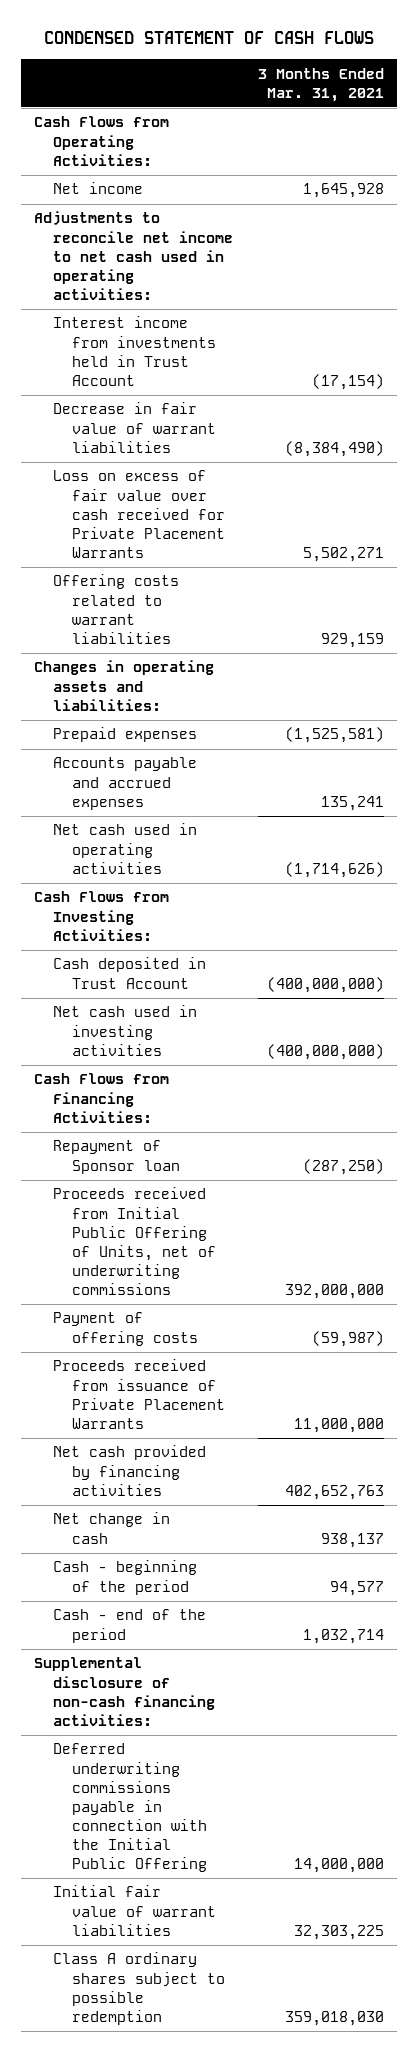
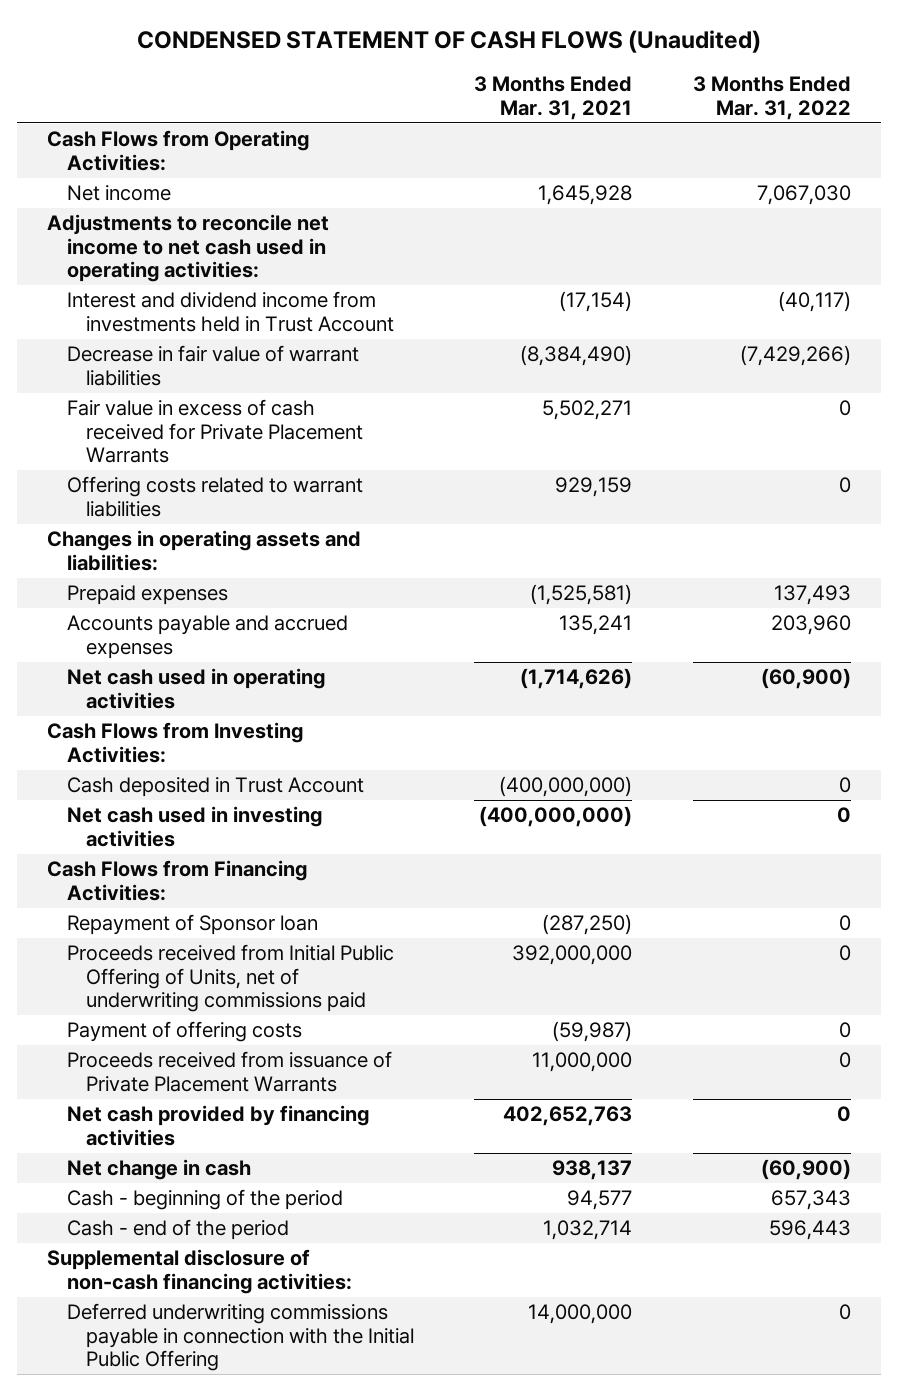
[43,31,374,45] CONDENSED STATEMENT OF CASH FLOWS -> [136,30,761,54] CONDENSED STATEMENT OF CASH FLOWS (Unaudited)
none -> [692,76,851,120] 3 Months Ended Mar. 31, 2022
[52,316,216,386] Interest income from investments held in Trust Account -> [66,291,394,332] Interest and dividend income from investments held in Trust Account
[52,470,225,558] Loss on excess of fair value over cash received for Private Placement Warrants -> [66,399,363,464] Fair value in excess of cash received for Private Placement Warrants
[52,1187,216,1295] Proceeds received from Initial Public Offering of Units, net of underwriting commissions -> [66,944,394,1013] Proceeds received from Initial Public Offering of Units, net of underwriting commissions paid
[52,1885,216,1936] Initial fair value of warrant liabilities -> none
[52,1952,225,2025] Class A ordinary shares subject to possible redemption -> none

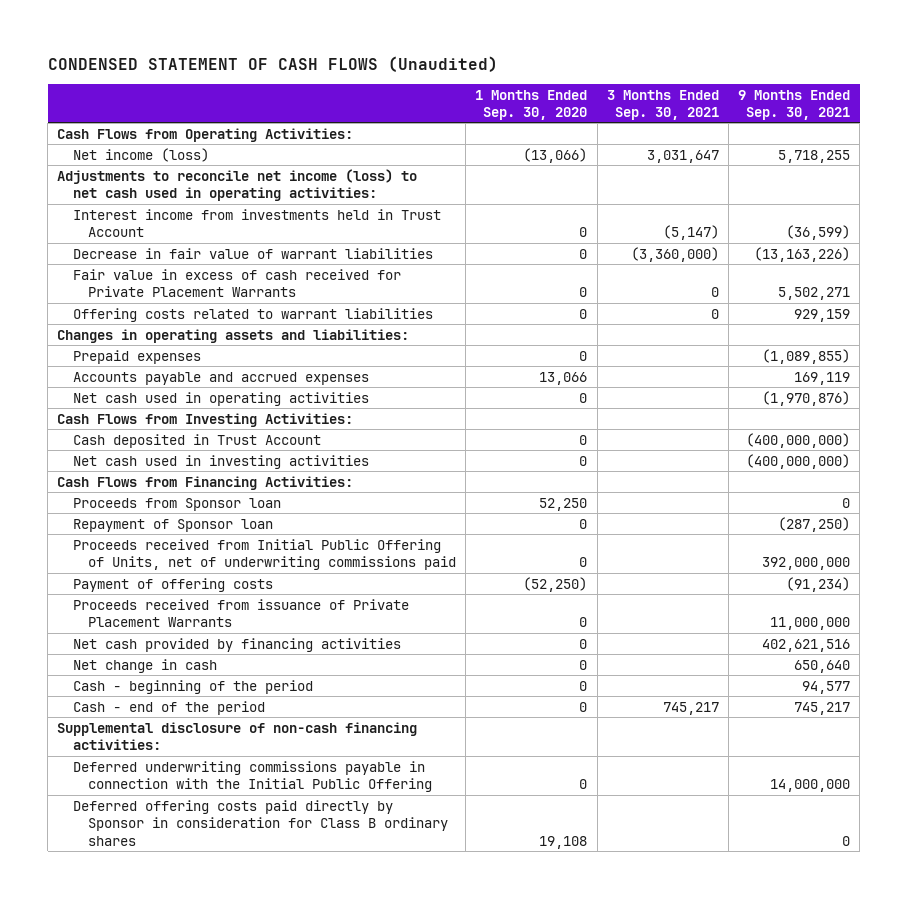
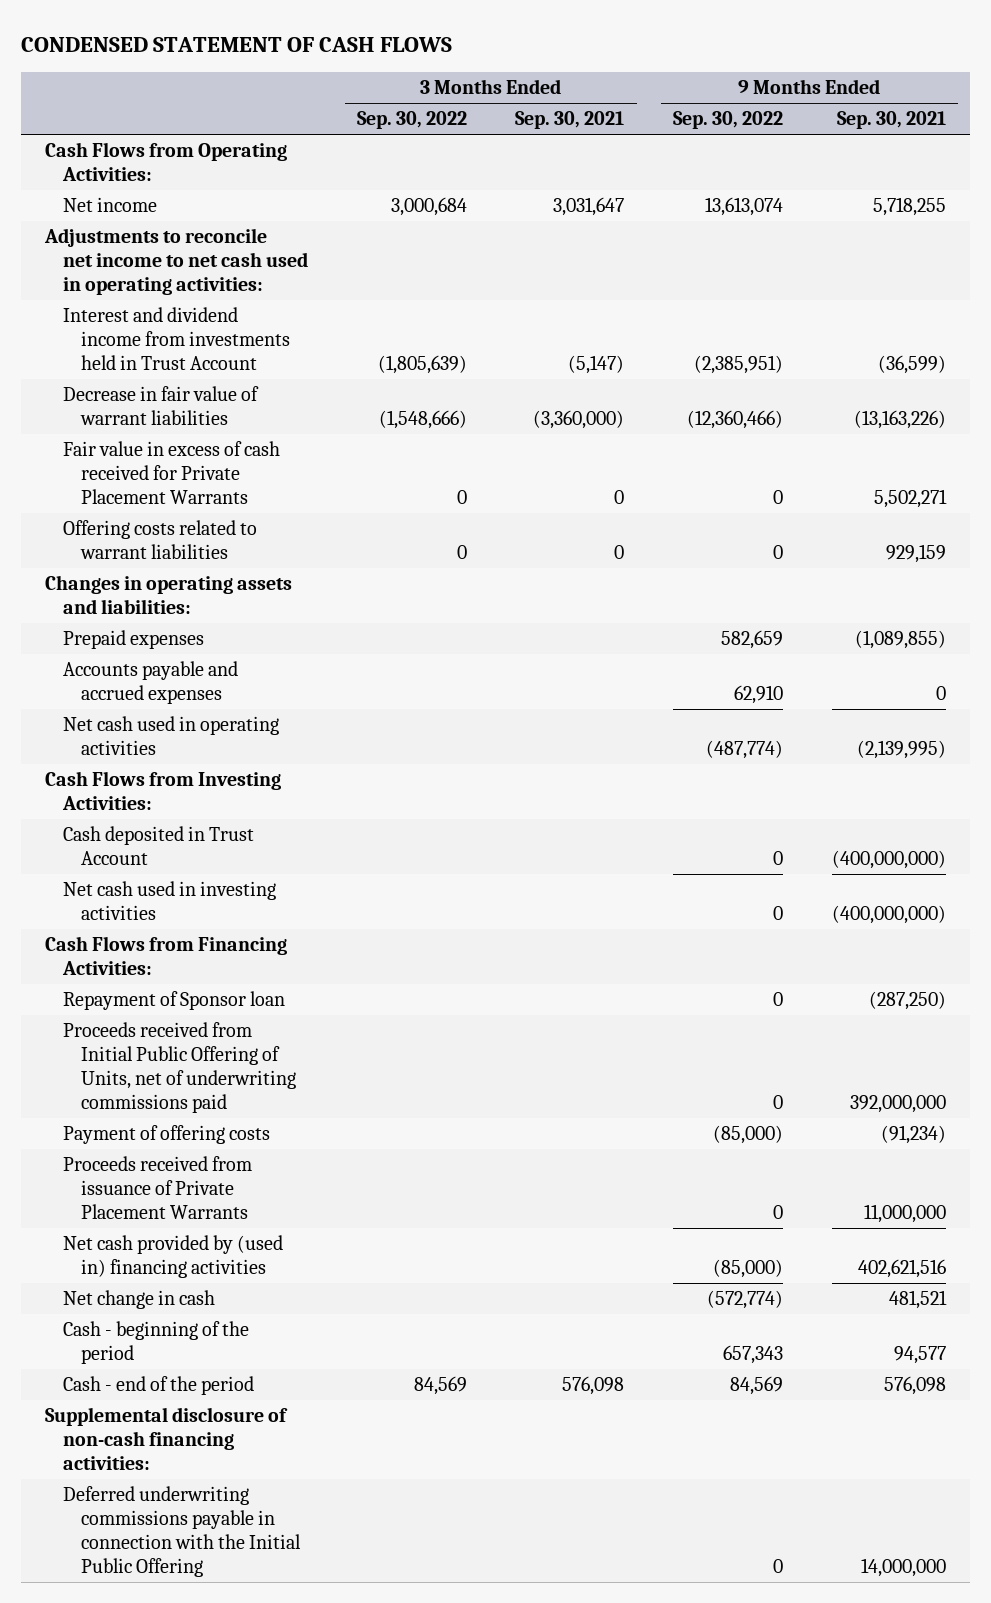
[47,55,498,72] CONDENSED STATEMENT OF CASH FLOWS (Unaudited) -> [21,36,453,52] CONDENSED STATEMENT OF CASH FLOWS
[475,89,588,120] 1 Months Ended Sep. 30, 2020 -> none
none -> [356,111,467,130] Sep. 30, 2022
none -> [673,111,784,130] Sep. 30, 2022
[72,147,209,162] Net income (loss) -> [63,197,158,213] Net income
[57,168,418,202] Adjustments to reconcile net income (loss) to net cash used in operating activities: -> [44,228,309,296] Adjustments to reconcile net income to net cash used in operating activities:
[72,208,441,238] Interest income from investments held in Trust Account -> [63,307,291,371] Interest and dividend income from investments held in Trust Account
[794,371,851,385] 169,119 -> [935,686,946,701] 0
[762,390,851,406] (1,970,876) -> [856,740,946,760] (2,139,995)
[72,497,281,511] Proceeds from Sponsor loan -> none
[72,637,401,652] Net cash provided by financing activities -> [63,1235,284,1279] Net cash provided by (used in) financing activities
[794,659,851,673] 650,640 -> [888,1290,947,1310] 481,521
[662,701,719,715] 745,217 -> [562,1376,625,1396] 576,098
[794,701,851,715] 745,217 -> [883,1376,946,1396] 576,098
[72,799,449,846] Deferred offering costs paid directly by Sponsor in consideration for Class B ordinary shares -> none

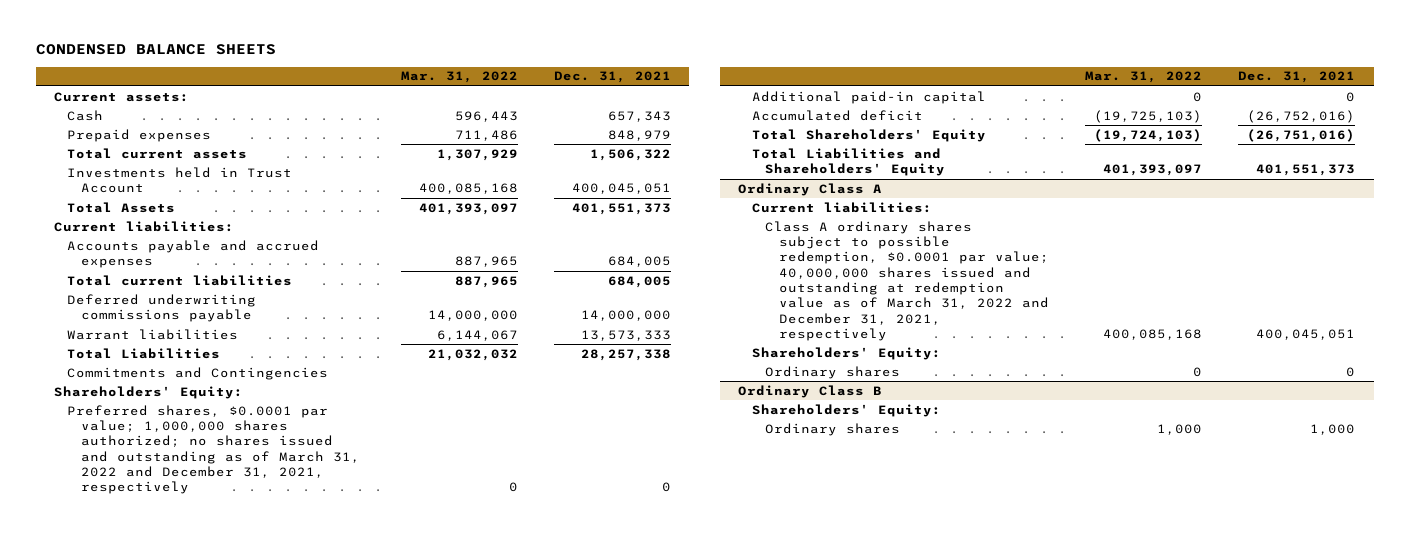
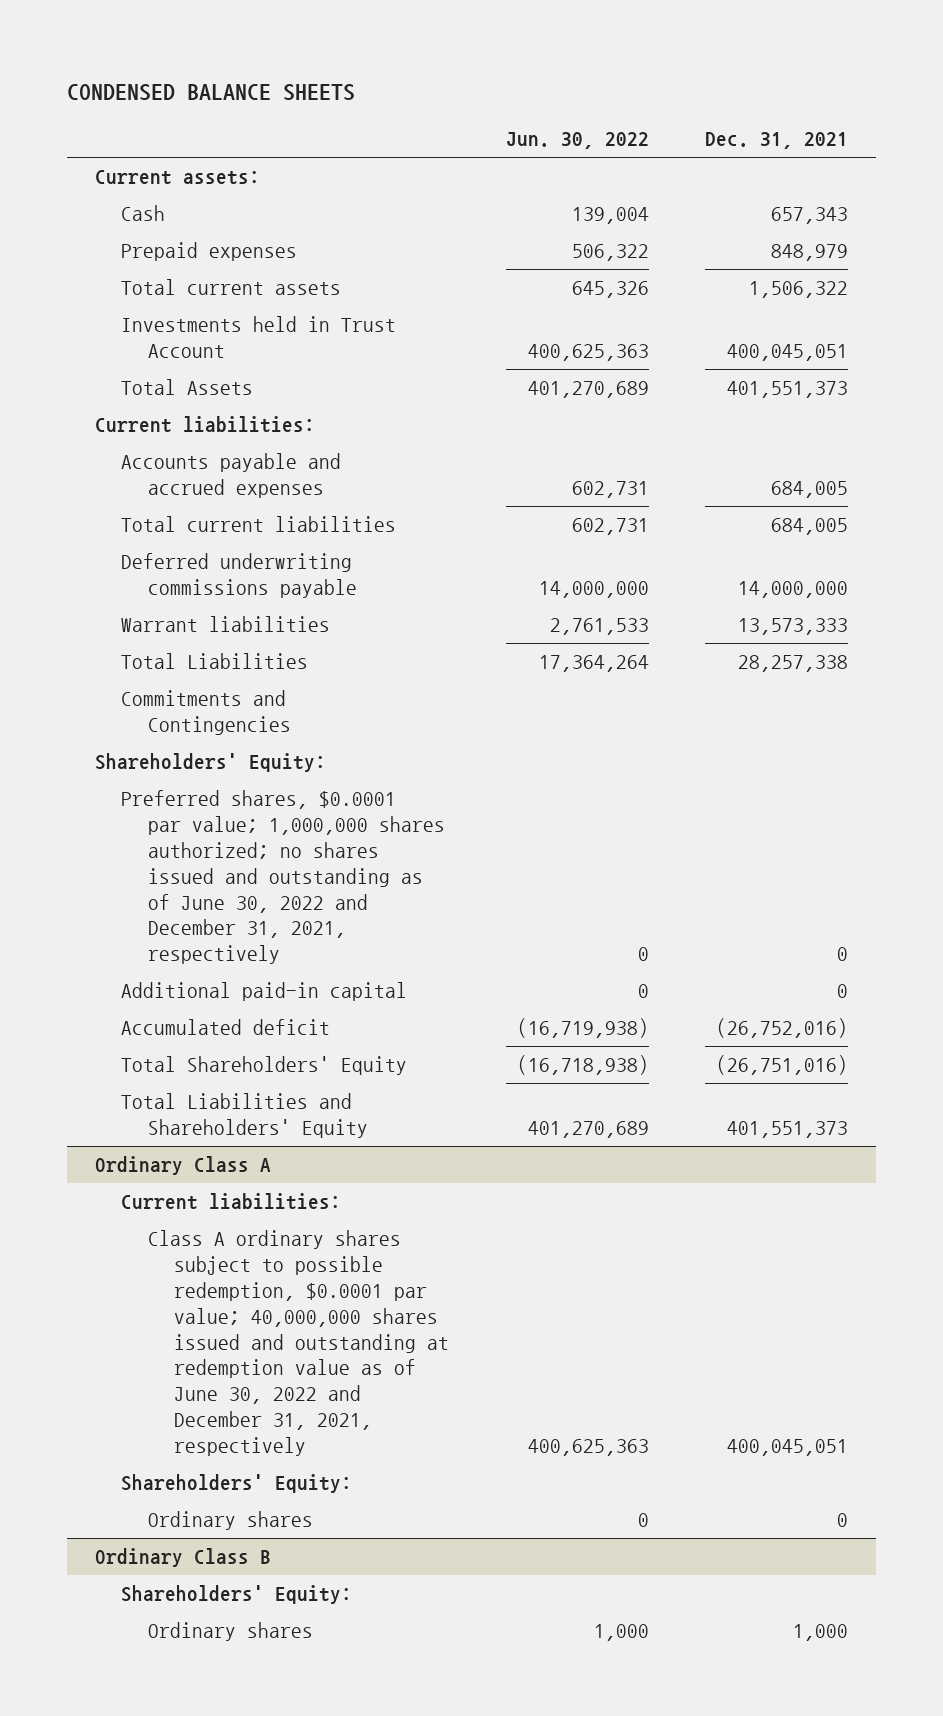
[400,71,518,84] Mar. 31, 2022 -> none
none -> [505,132,649,150] Jun. 30, 2022
[67,404,361,495] Preferred shares, $0.0001 par value; 1,000,000 shares authorized; no shares issued and outstanding as of March 31, 2022 and December 31, 2021, respectively -> [121,790,445,965] Preferred shares, $0.0001 par value; 1,000,000 shares authorized; no shares issued and outstanding as of June 30, 2022 and December 31, 2021, respectively
[765,220,1049,341] Class A ordinary shares subject to possible redemption, $0.0001 par value; 40,000,000 shares issued and outstanding at redemption value as of March 31, 2022 and December 31, 2021, respectively -> [147,1230,449,1456] Class A ordinary shares subject to possible redemption, $0.0001 par value; 40,000,000 shares issued and outstanding at redemption value as of June 30, 2022 and December 31, 2021, respectively

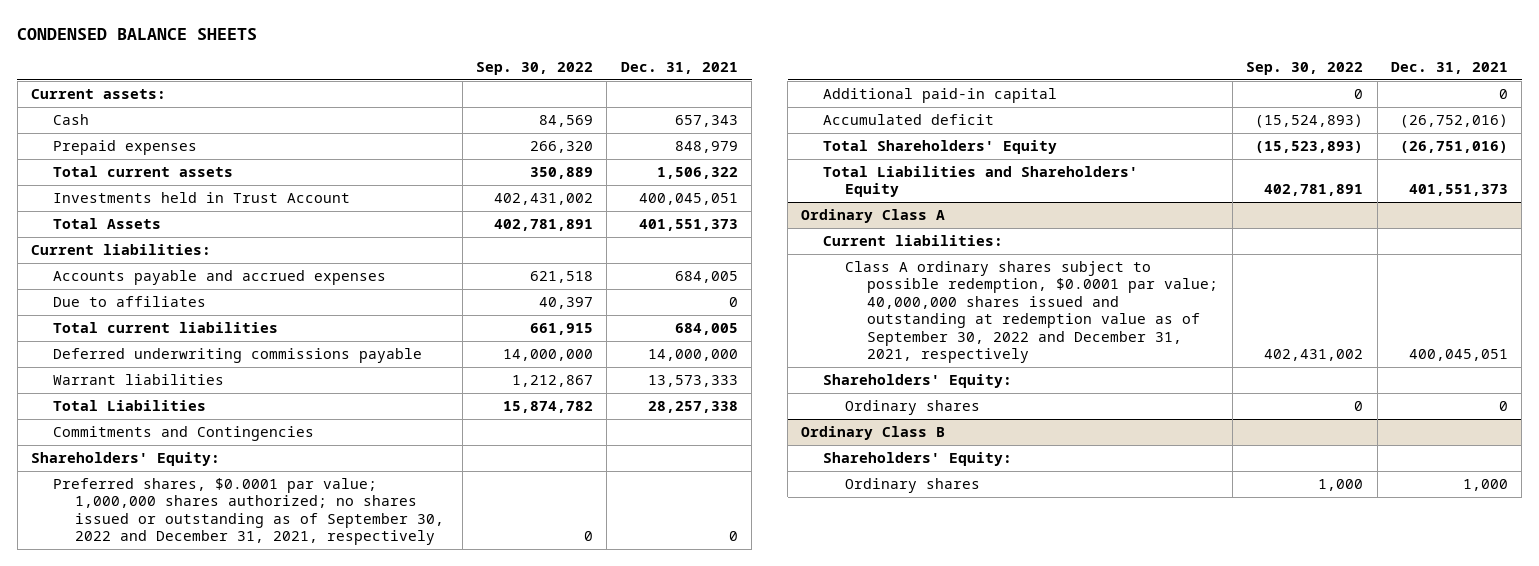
[505,132,649,150] Jun. 30, 2022 -> none
none -> [475,62,593,76] Sep. 30, 2022
none -> [53,296,207,308] Due to affiliates
[121,790,445,965] Preferred shares, $0.0001 par value; 1,000,000 shares authorized; no shares issued and outstanding as of June 30, 2022 and December 31, 2021, respectively -> [53,478,445,546] Preferred shares, $0.0001 par value; 1,000,000 shares authorized; no shares issued or outstanding as of September 30, 2022 and December 31, 2021, respectively
[147,1230,449,1456] Class A ordinary shares subject to possible redemption, $0.0001 par value; 40,000,000 shares issued and outstanding at redemption value as of June 30, 2022 and December 31, 2021, respectively -> [845,261,1219,364] Class A ordinary shares subject to possible redemption, $0.0001 par value; 40,000,000 shares issued and outstanding at redemption value as of September 30, 2022 and December 31, 2021, respectively

